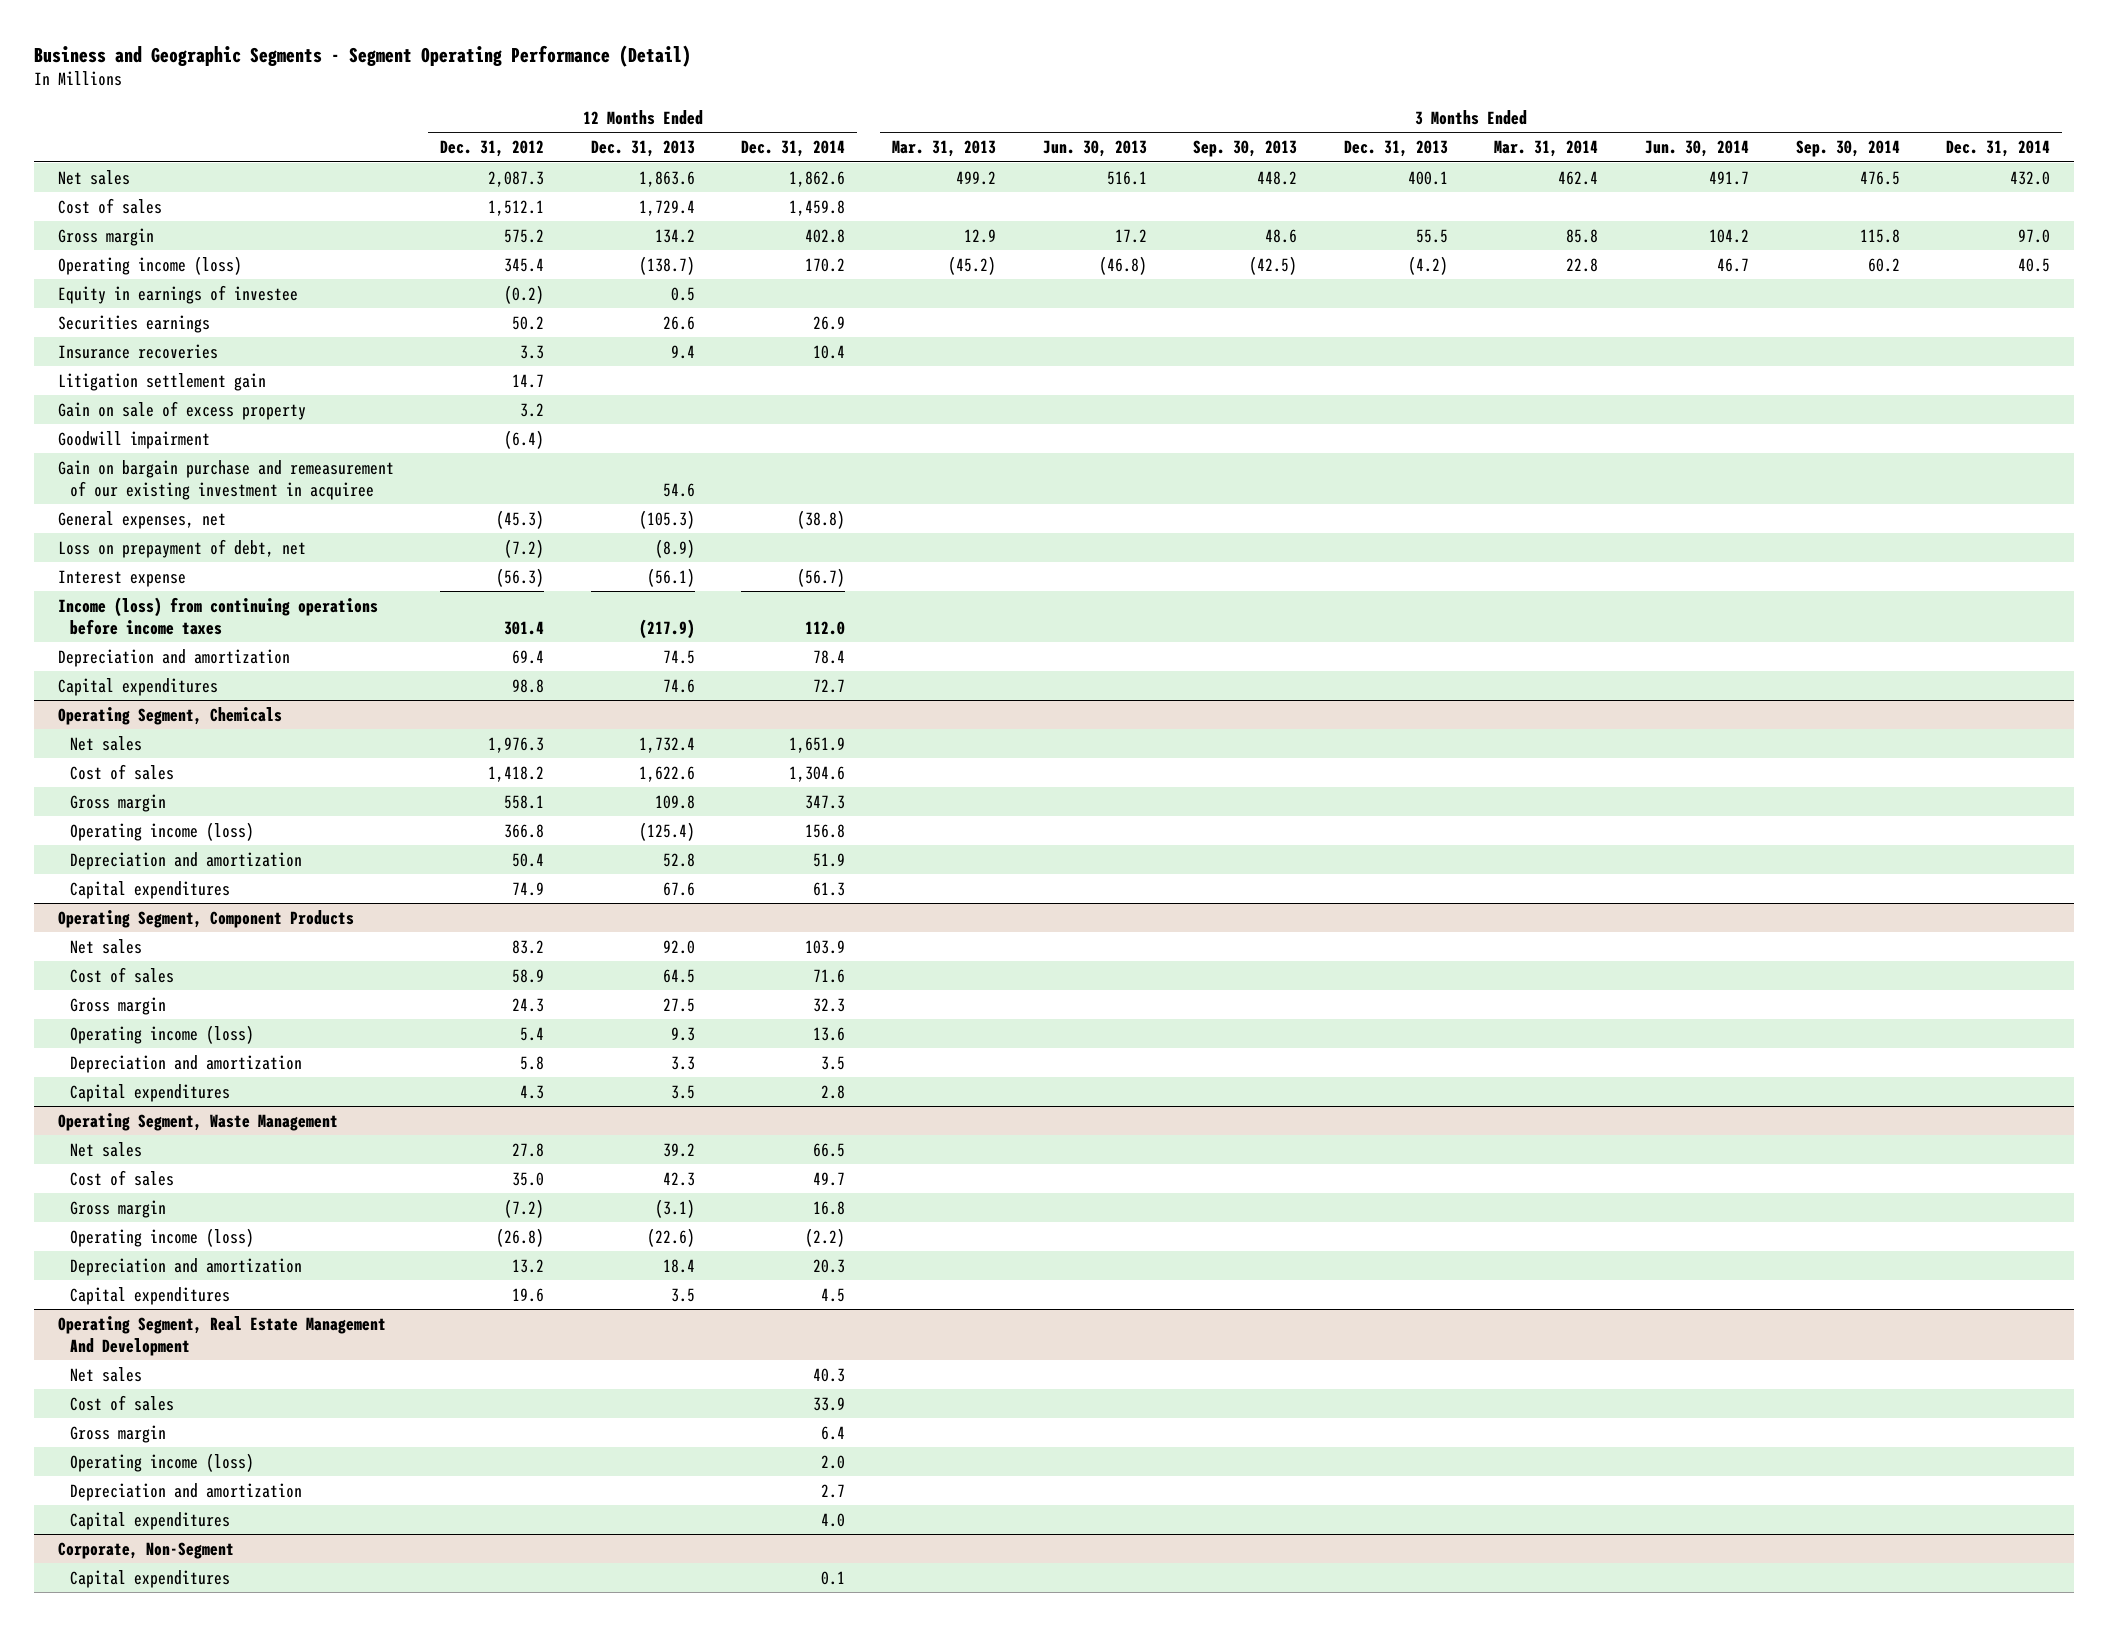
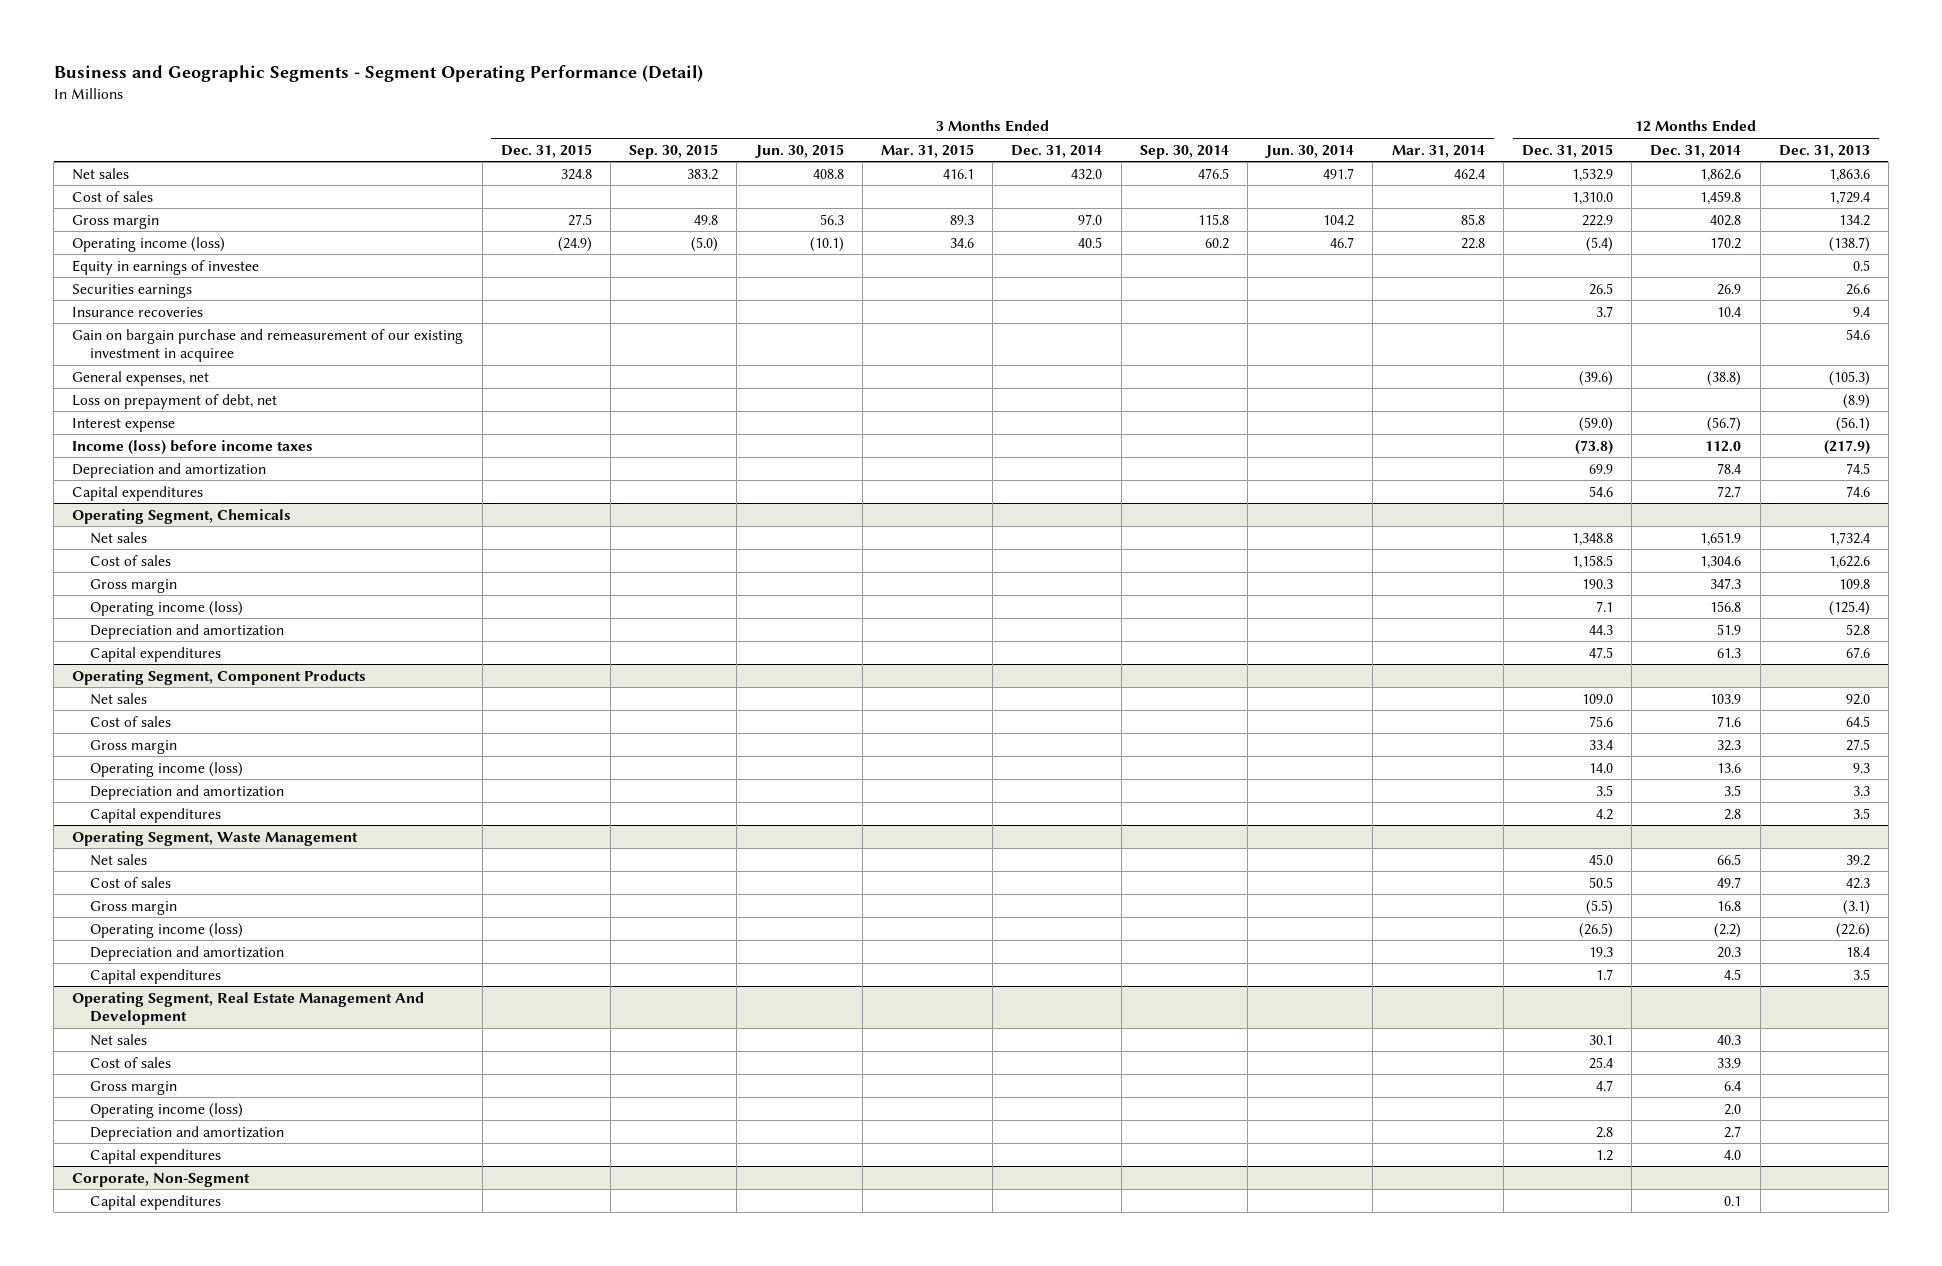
[440,140,545,158] Dec. 31, 2012 -> none
[892,140,997,158] Mar. 31, 2013 -> none
[1042,140,1147,158] Jun. 30, 2013 -> none
[1193,140,1298,158] Sep. 30, 2013 -> none
[1343,140,1448,158] Dec. 31, 2013 -> none
none -> [500,143,592,158] Dec. 31, 2015
none -> [629,143,719,159] Sep. 30, 2015
none -> [754,143,844,158] Jun. 30, 2015
none -> [881,143,975,158] Mar. 31, 2015
none -> [1521,143,1613,158] Dec. 31, 2015
[57,372,266,391] Litigation settlement gain -> none
[57,400,306,420] Gain on sale of excess property -> none
[57,430,210,449] Goodwill impairment -> none
[57,596,378,635] Income (loss) from continuing operations before income taxes -> [72,439,314,455] Income (loss) before income taxes

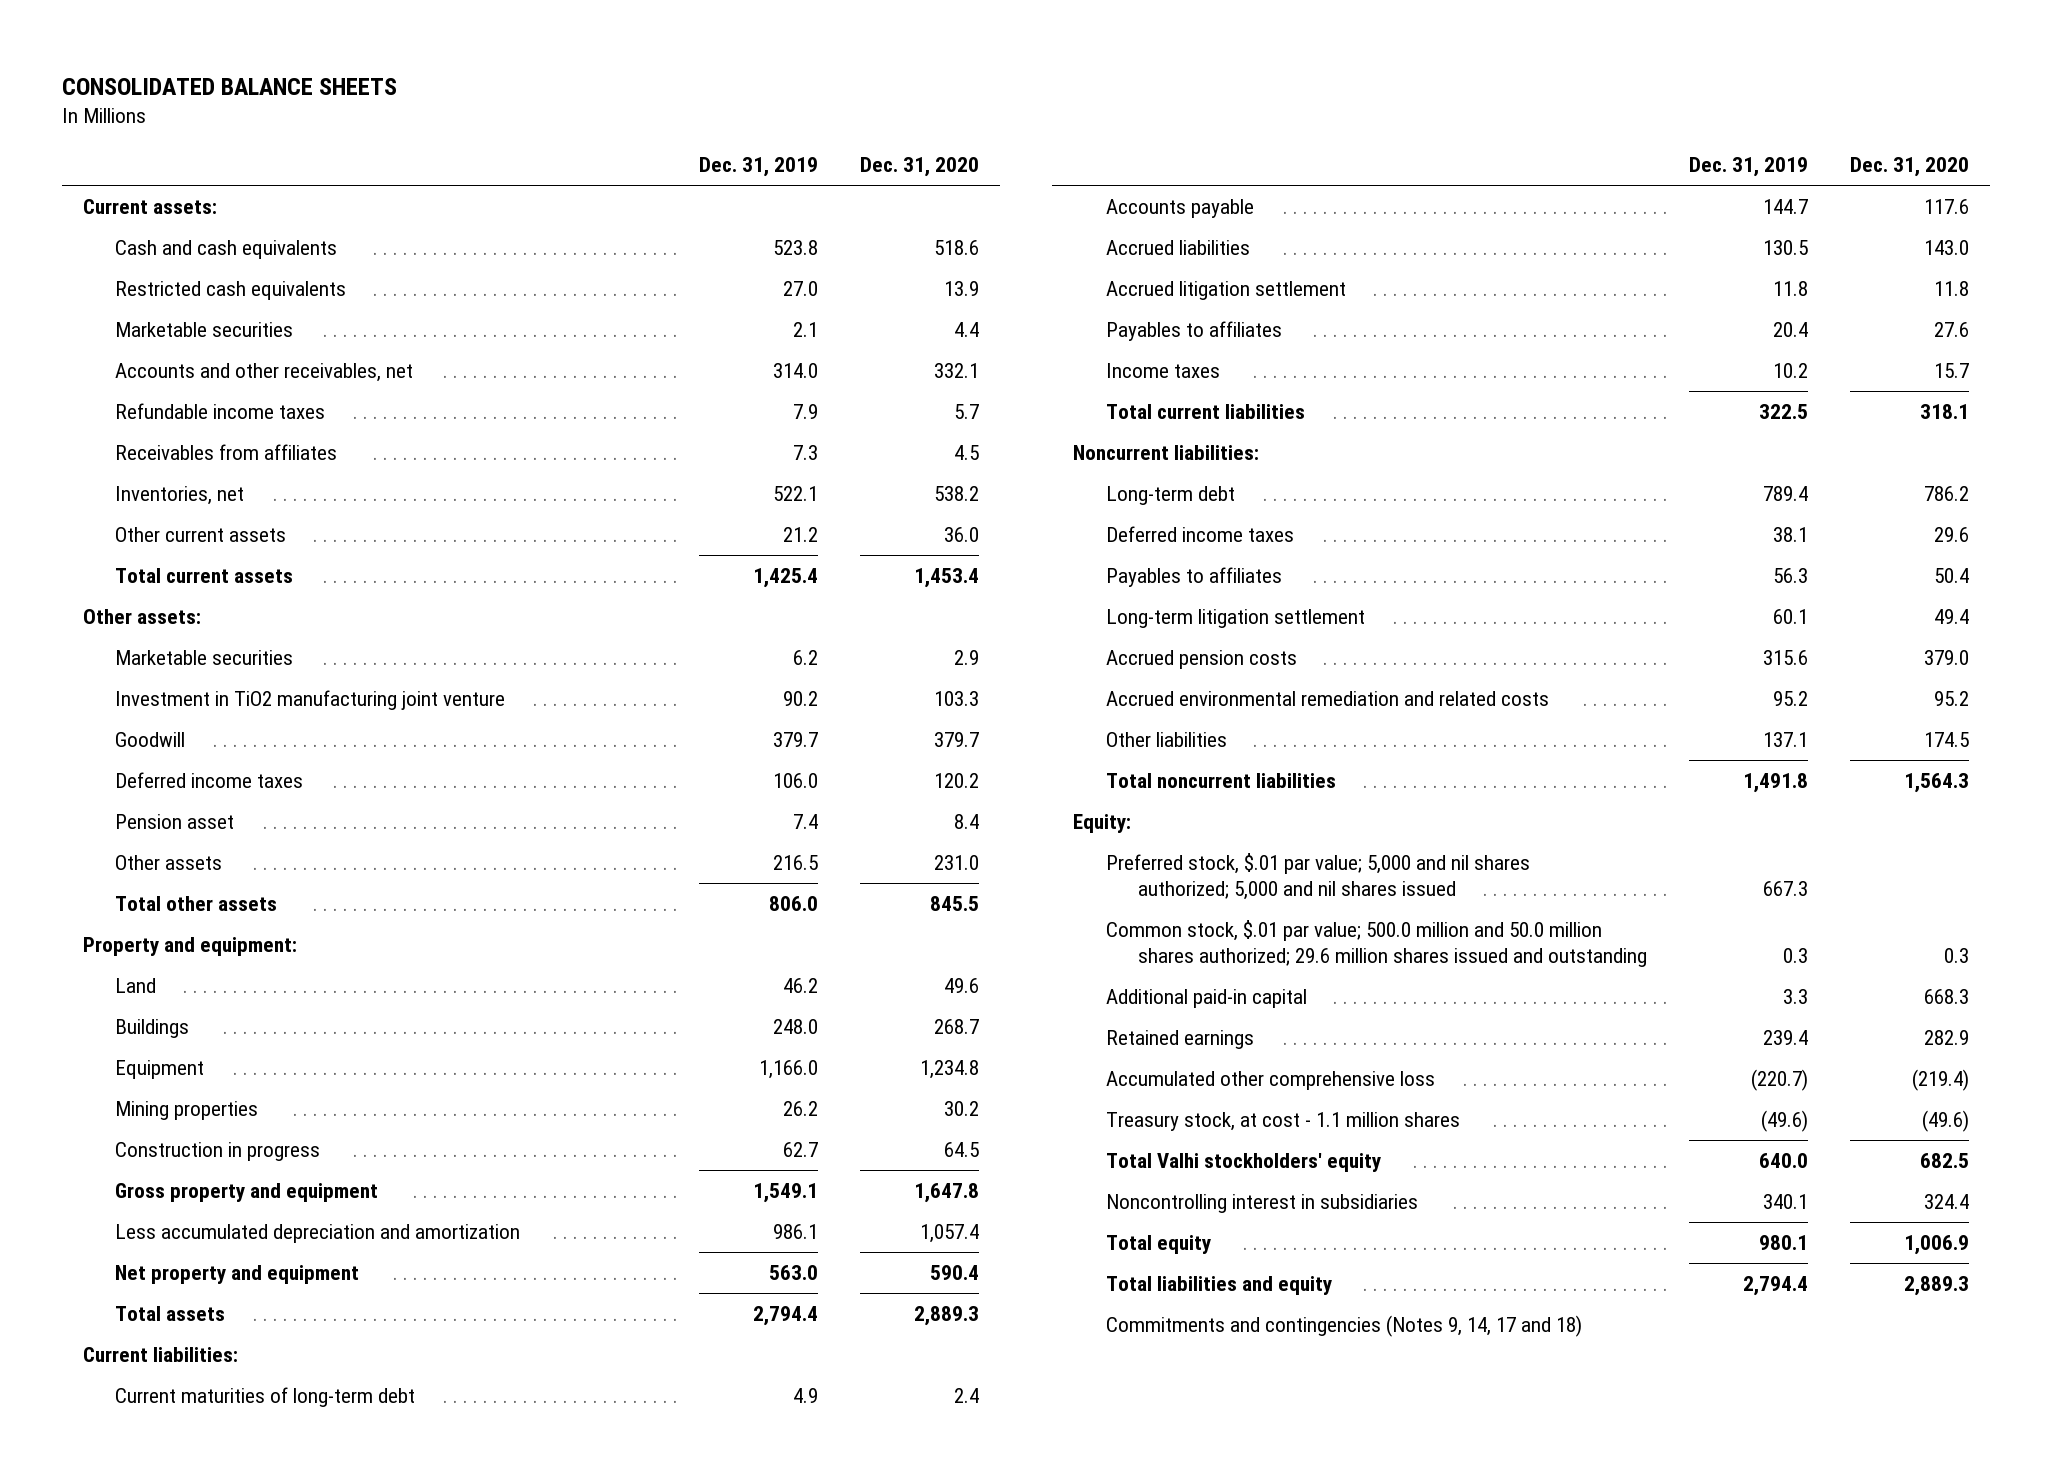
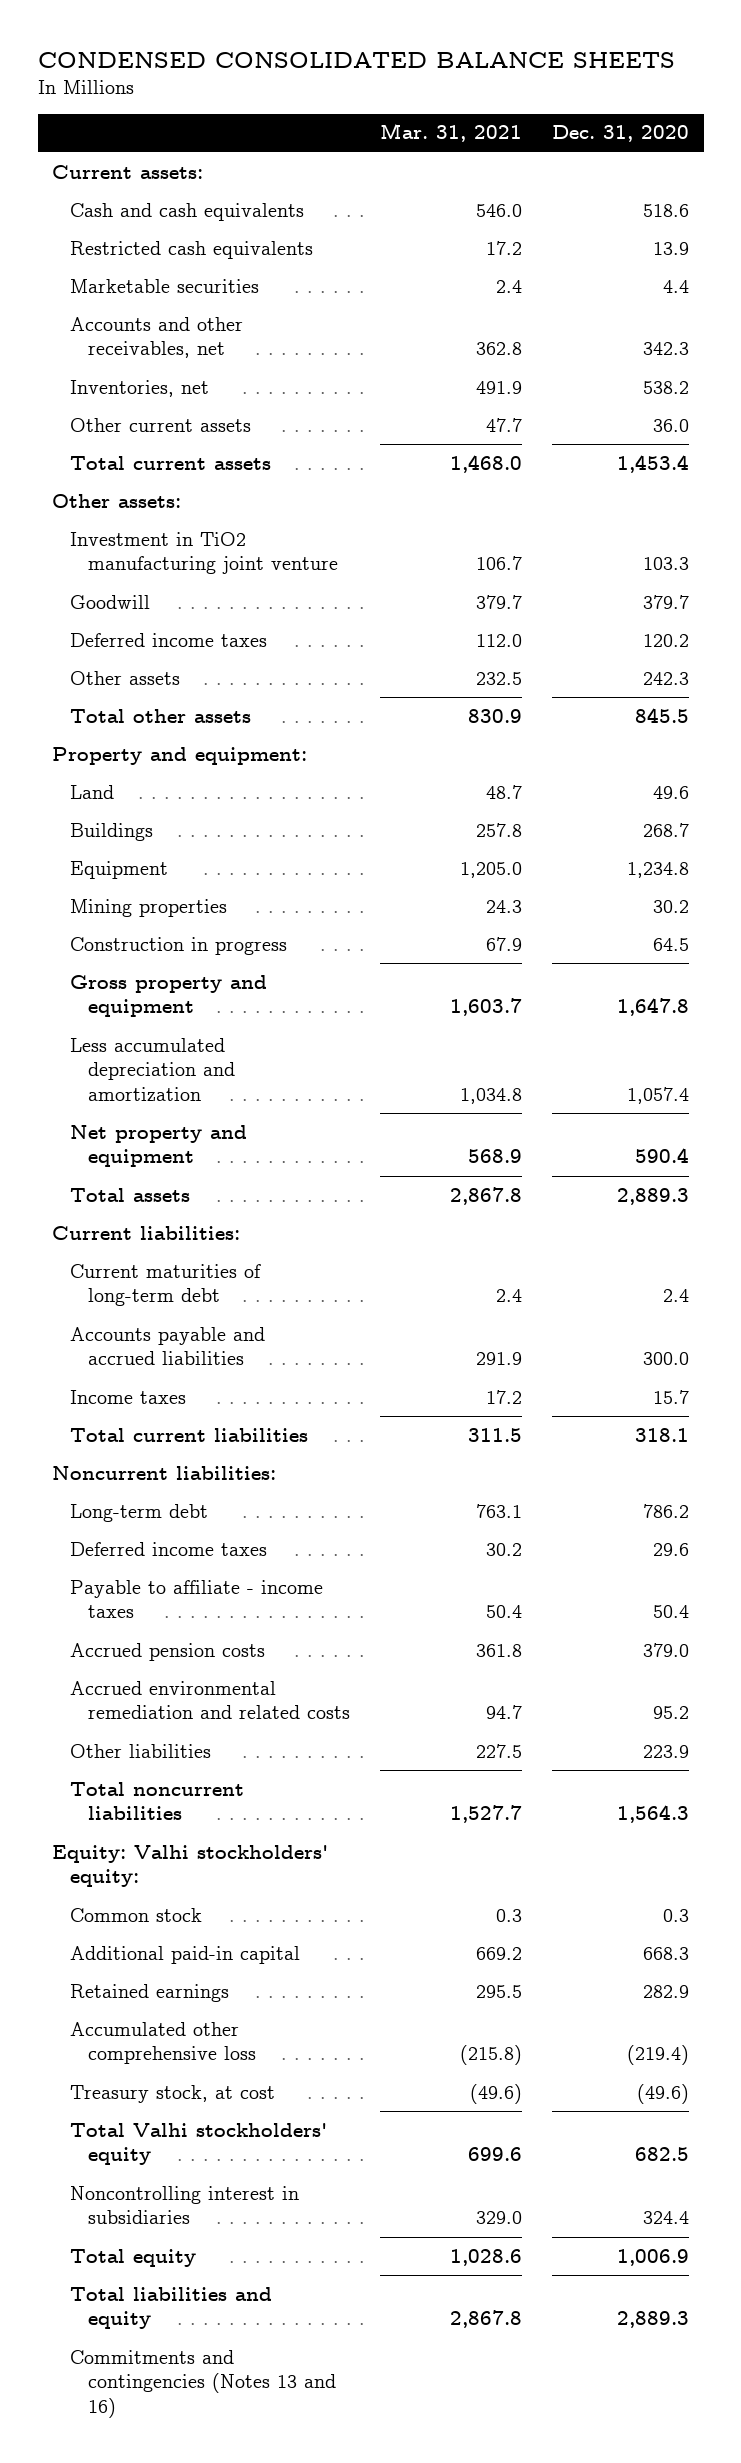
[61,77,397,95] CONSOLIDATED BALANCE SHEETS -> [37,51,675,68] CONDENSED CONSOLIDATED BALANCE SHEETS
[698,157,818,178] Dec. 31, 2019 -> none
none -> [380,123,523,143] Mar. 31, 2021
[115,402,326,419] Refundable income taxes -> none
[115,443,338,460] Receivables from affiliates -> none
[933,362,979,378] 332.1 -> [642,342,689,356] 342.3
[115,649,294,665] Marketable securities -> none
[115,813,235,829] Pension asset -> none
[933,854,979,870] 231.0 -> [642,671,689,685] 242.3
[1105,198,1254,218] Accounts payable -> none
[1105,239,1250,255] Accrued liabilities -> none
[1105,280,1346,300] Accrued litigation settlement -> none
[1105,320,1282,341] Payables to affiliates -> none
none -> [70,1326,266,1366] Accounts payable and accrued liabilities
[1105,608,1365,628] Long-term litigation settlement -> none
[1105,566,1282,587] Payables to affiliates -> [70,1579,324,1619] Payable to affiliate - income taxes
[1924,731,1970,747] 174.5 -> [642,1744,689,1758] 223.9
[1073,813,1132,833] Equity: -> none
[1105,852,1530,901] Preferred stock, $.01 par value; 5,000 and nil shares authorized; 5,000 and nil shares issued -> none
none -> [52,1844,329,1888] Equity: Valhi stockholders' equity:
[1105,919,1648,968] Common stock, $.01 par value; 500.0 million and 50.0 million shares authorized; 29.6 million shares issued and outstanding -> [70,1907,203,1922] Common stock
[1105,1111,1460,1131] Treasury stock, at cost - 1.1 million shares -> [70,2084,276,2103] Treasury stock, at cost
[1105,1314,1582,1337] Commitments and contingencies (Notes 9, 14, 17 and 18) -> [70,2349,337,2419] Commitments and contingencies (Notes 13 and 16)

